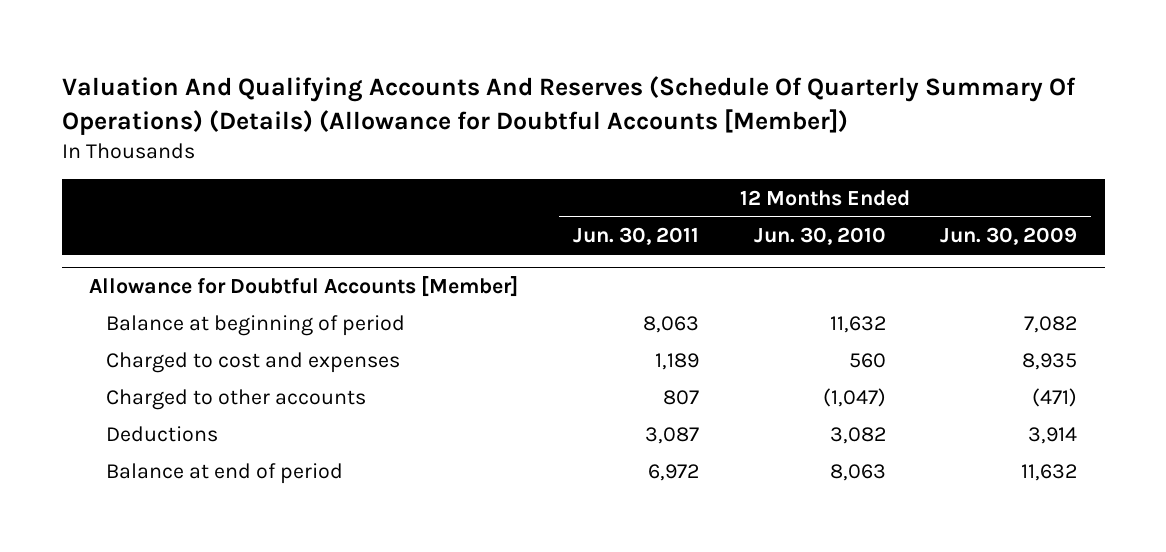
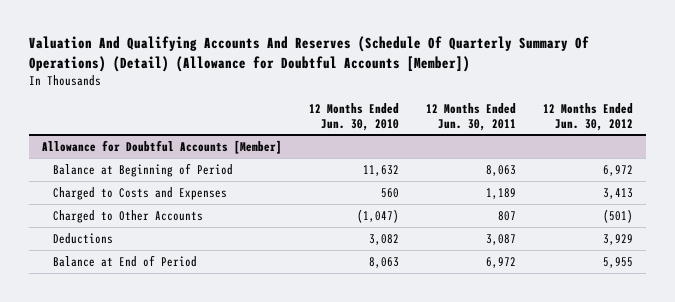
[61,76,1076,135] Valuation And Qualifying Accounts And Reserves (Schedule Of Quarterly Summary Of Operations) (Details) (Allowance for Doubtful Accounts [Member]) -> [28,36,589,72] Valuation And Qualifying Accounts And Reserves (Schedule Of Quarterly Summary Of Operations) (Detail) (Allowance for Doubtful Accounts [Member])
[940,227,1078,246] Jun. 30, 2009 -> none
none -> [542,102,633,131] 12 Months Ended Jun. 30, 2012
[105,315,405,337] Balance at beginning of period -> [52,162,233,177] Balance at Beginning of Period
[105,352,400,374] Charged to cost and expenses -> [52,186,227,200] Charged to Costs and Expenses
[105,389,366,411] Charged to other accounts -> [52,209,203,223] Charged to Other Accounts
[105,463,343,485] Balance at end of period -> [52,254,197,267] Balance at End of Period

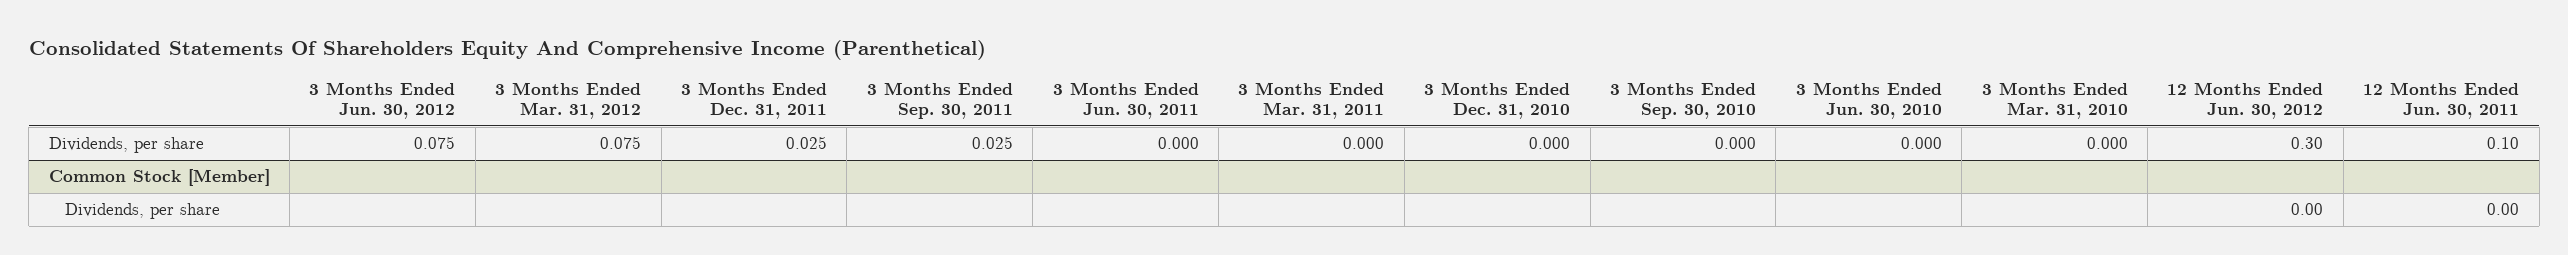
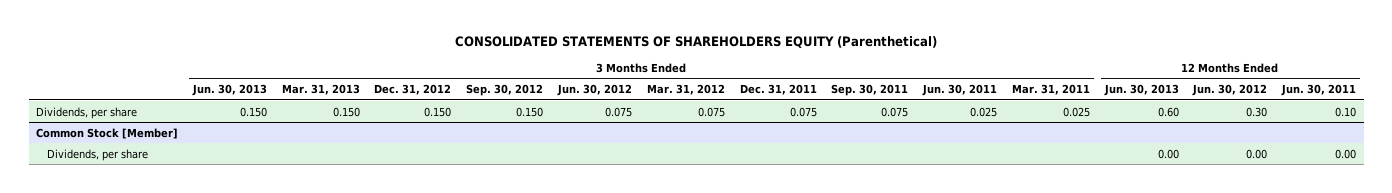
[28,40,986,61] Consolidated Statements Of Shareholders Equity And Comprehensive Income (Parenthetical) -> [455,36,938,49] CONSOLIDATED STATEMENTS OF SHAREHOLDERS EQUITY (Parenthetical)
[1424,81,1571,120] 3 Months Ended Dec. 31, 2010 -> none
[1609,81,1756,120] 3 Months Ended Sep. 30, 2010 -> none
[1795,81,1942,120] 3 Months Ended Jun. 30, 2010 -> none
[1981,81,2128,120] 3 Months Ended Mar. 31, 2010 -> none
none -> [191,84,267,97] Jun. 30, 2013
none -> [281,84,360,96] Mar. 31, 2013
none -> [374,84,452,96] Dec. 31, 2012
none -> [466,84,544,97] Sep. 30, 2012
none -> [1103,84,1179,97] Jun. 30, 2013
[785,136,827,150] 0.025 -> [789,106,817,117] 0.075
[971,136,1013,150] 0.025 -> [881,106,909,117] 0.075
[1157,137,1199,150] 0.000 -> [970,106,998,117] 0.025
[1343,137,1385,150] 0.000 -> [1062,106,1090,117] 0.025

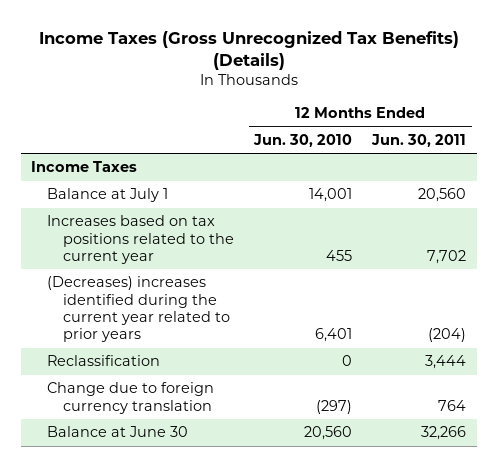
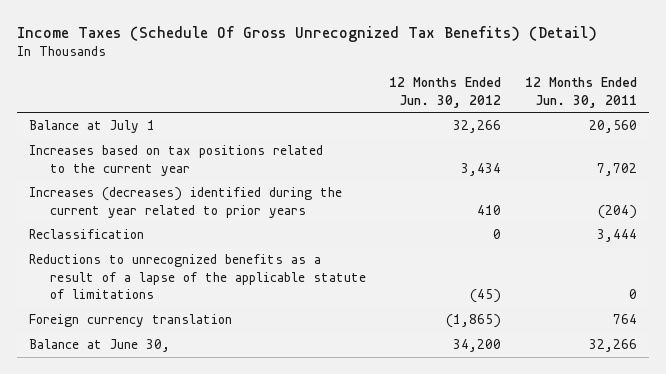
[38,30,459,70] Income Taxes (Gross Unrecognized Tax Benefits) (Details) -> [16,26,597,43] Income Taxes (Schedule Of Gross Unrecognized Tax Benefits) (Detail)
[253,133,353,147] Jun. 30, 2010 -> none
none -> [389,77,502,108] 12 Months Ended Jun. 30, 2012
[31,161,138,173] Income Taxes -> none
[47,276,230,343] (Decreases) increases identified during the current year related to prior years -> [28,187,342,218] Increases (decreases) identified during the current year related to prior years
none -> [28,254,366,300] Reductions to unrecognized benefits as a result of a lapse of the applicable statute of limitations
[47,382,215,414] Change due to foreign currency translation -> [28,314,232,328] Foreign currency translation
[47,426,189,438] Balance at June 30 -> [28,339,170,353] Balance at June 30,

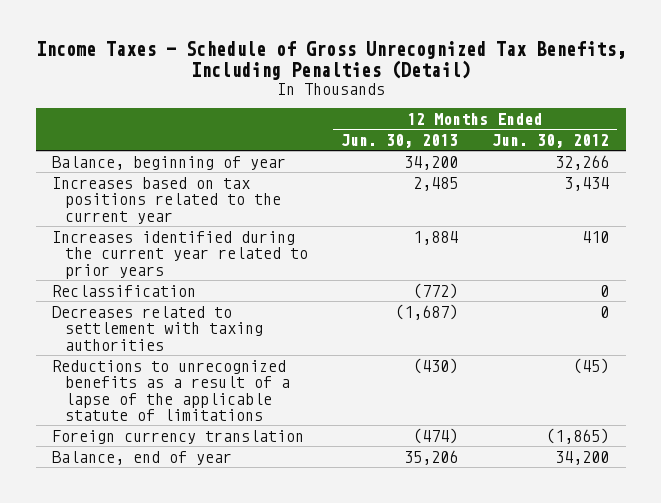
[16,26,597,43] Income Taxes (Schedule Of Gross Unrecognized Tax Benefits) (Detail) -> [35,41,626,80] Income Taxes - Schedule of Gross Unrecognized Tax Benefits, Including Penalties (Detail)
[524,77,637,108] 12 Months Ended Jun. 30, 2011 -> none
none -> [341,133,459,148] Jun. 30, 2013
[28,120,155,134] Balance at July 1 -> [52,155,287,170] Balance, beginning of year
[28,187,342,218] Increases (decreases) identified during the current year related to prior years -> [52,230,308,279] Increases identified during the current year related to prior years
none -> [52,305,263,351] Decreases related to settlement with taxing authorities
[28,339,170,353] Balance at June 30, -> [52,450,233,465] Balance, end of year

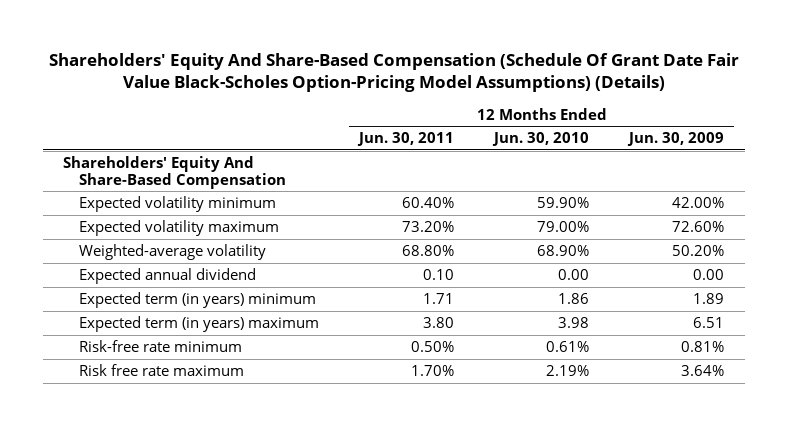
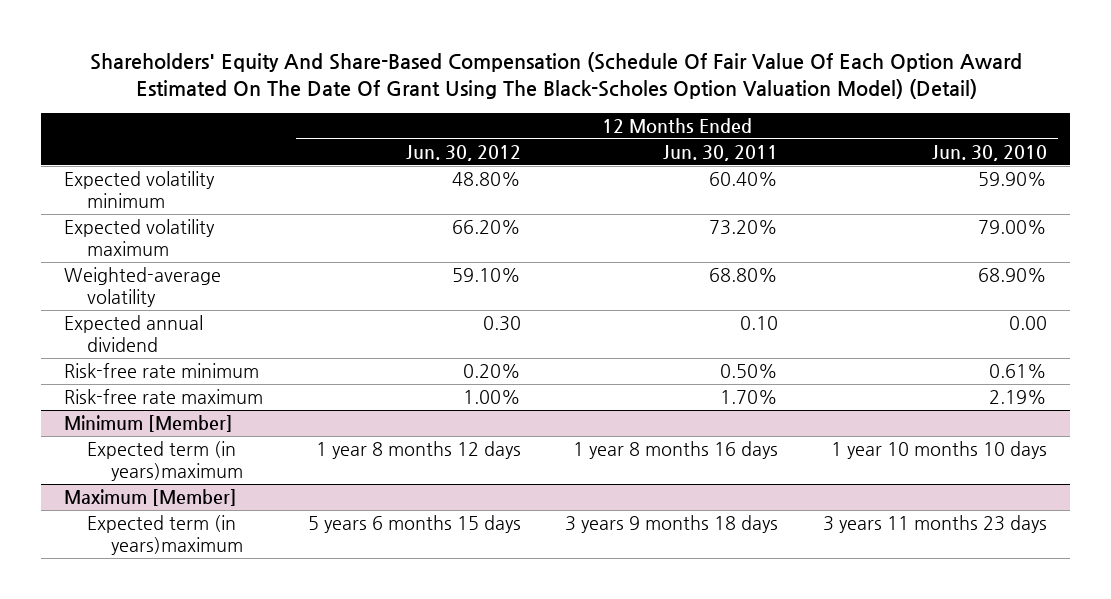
[48,52,739,93] Shareholders' Equity And Share-Based Compensation (Schedule Of Grant Date Fair Value Black-Scholes Option-Pricing Model Assumptions) (Details) -> [89,52,1022,100] Shareholders' Equity And Share-Based Compensation (Schedule Of Fair Value Of Each Option Award Estimated On The Date Of Grant Using The Black-Scholes Option Valuation Model) (Detail)
[627,132,725,147] Jun. 30, 2009 -> none
none -> [405,144,521,161] Jun. 30, 2012
[63,155,286,189] Shareholders' Equity And Share-Based Compensation -> none
[78,291,316,308] Expected term (in years) minimum -> none
[78,315,319,332] Expected term (in years) maximum -> none
[78,363,244,376] Risk free rate maximum -> [63,389,263,405] Risk-free rate maximum
none -> [63,415,233,433] Minimum [Member]
none -> [87,441,243,481] Expected term (in years)maximum
none -> [63,489,237,507] Maximum [Member]
none -> [87,515,243,555] Expected term (in years)maximum

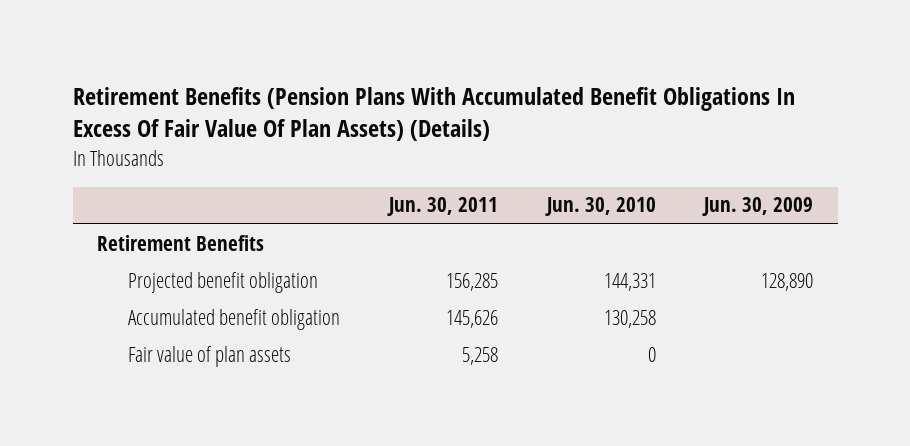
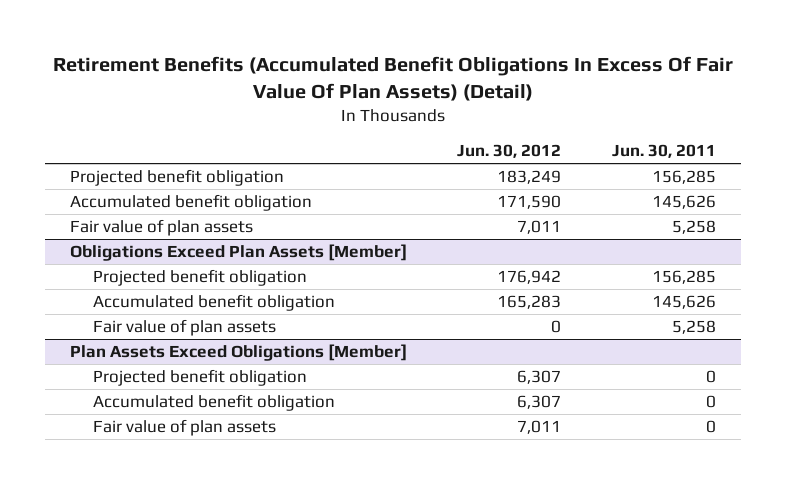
[72,87,795,142] Retirement Benefits (Pension Plans With Accumulated Benefit Obligations In Excess Of Fair Value Of Plan Assets) (Details) -> [52,56,733,102] Retirement Benefits (Accumulated Benefit Obligations In Excess Of Fair Value Of Plan Assets) (Detail)
[544,197,656,217] Jun. 30, 2010 -> none
[702,197,814,217] Jun. 30, 2009 -> none
none -> [457,144,562,159] Jun. 30, 2012
[96,234,264,251] Retirement Benefits -> none
none -> [69,243,407,261] Obligations Exceed Plan Assets [Member]
none -> [92,268,307,286] Projected benefit obligation
none -> [92,293,335,311] Accumulated benefit obligation
none -> [92,318,276,336] Fair value of plan assets
none -> [69,343,407,361] Plan Assets Exceed Obligations [Member]
none -> [92,368,307,386] Projected benefit obligation
none -> [92,393,335,411] Accumulated benefit obligation
none -> [92,418,276,436] Fair value of plan assets

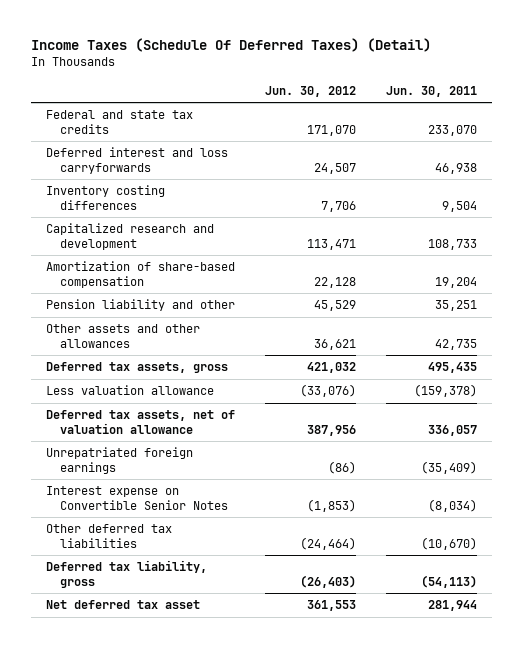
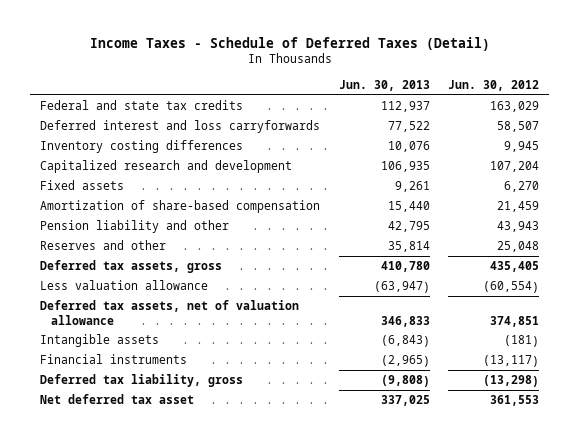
[31,37,432,52] Income Taxes (Schedule Of Deferred Taxes) (Detail) -> [89,37,490,52] Income Taxes - Schedule of Deferred Taxes (Detail)
[385,85,477,97] Jun. 30, 2011 -> none
none -> [338,79,430,91] Jun. 30, 2013
[46,324,201,348] Other assets and other allowances -> none
[46,447,194,474] Unrepatriated foreign earnings -> none
[46,486,229,510] Interest expense on Convertible Senior Notes -> none
[46,524,173,548] Other deferred tax liabilities -> none
[307,124,357,136] 171,070 -> [490,100,540,112] 163,029
[314,162,357,174] 24,507 -> [497,120,540,132] 58,507
[321,200,357,212] 7,706 -> [504,140,540,152] 9,945
[307,238,357,250] 113,471 -> [490,160,540,172] 107,204
none -> [39,179,124,190] Fixed assets
[314,276,357,288] 22,128 -> [497,200,540,212] 21,459
[314,300,357,312] 45,529 -> [497,220,540,232] 43,943
none -> [39,239,166,250] Reserves and other
[307,362,357,374] 421,032 -> [490,260,540,272] 435,405
[300,384,357,398] (33,076) -> [483,280,540,293] (60,554)
[307,424,357,436] 387,956 -> [490,315,540,327] 374,851
none -> [39,333,159,347] Intangible assets
none -> [39,353,187,364] Financial instruments
[300,574,357,588] (26,403) -> [483,374,540,387] (13,298)

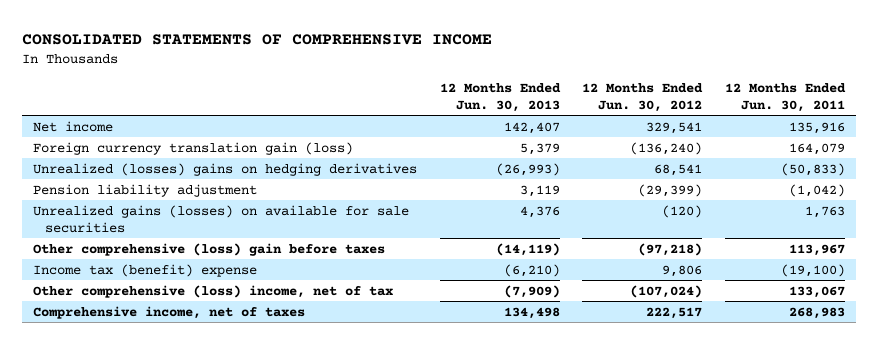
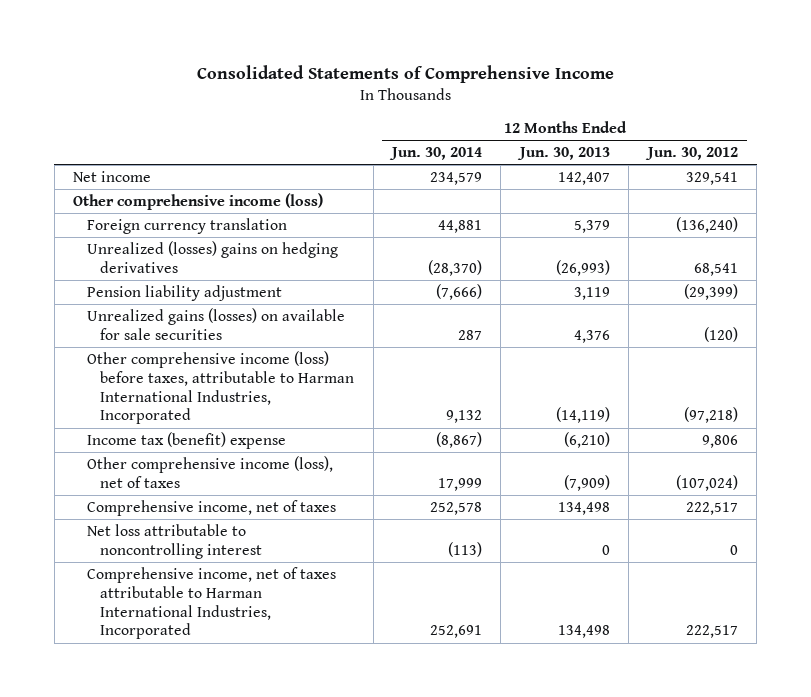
[21,33,492,45] CONSOLIDATED STATEMENTS OF COMPREHENSIVE INCOME -> [196,64,614,83] Consolidated Statements of Comprehensive Income
[724,82,846,112] 12 Months Ended Jun. 30, 2011 -> none
none -> [388,147,482,161] Jun. 30, 2014
none -> [73,193,324,211] Other comprehensive income (loss)
[33,141,354,155] Foreign currency translation gain (loss) -> [86,218,287,235] Foreign currency translation
[33,242,386,256] Other comprehensive (loss) gain before taxes -> [86,351,355,425] Other comprehensive income (loss) before taxes, attributable to Harman International Industries, Incorporated
[33,284,394,298] Other comprehensive (loss) income, net of tax -> [86,456,333,488] Other comprehensive income (loss), net of taxes
none -> [86,524,263,559] Net loss attributable to noncontrolling interest
none -> [86,567,336,640] Comprehensive income, net of taxes attributable to Harman International Industries, Incorporated

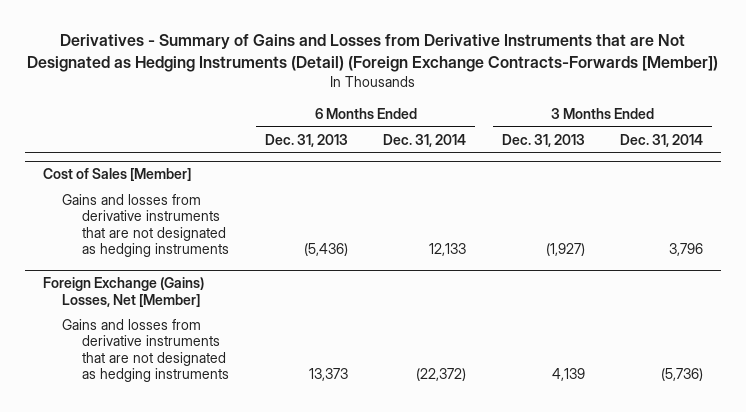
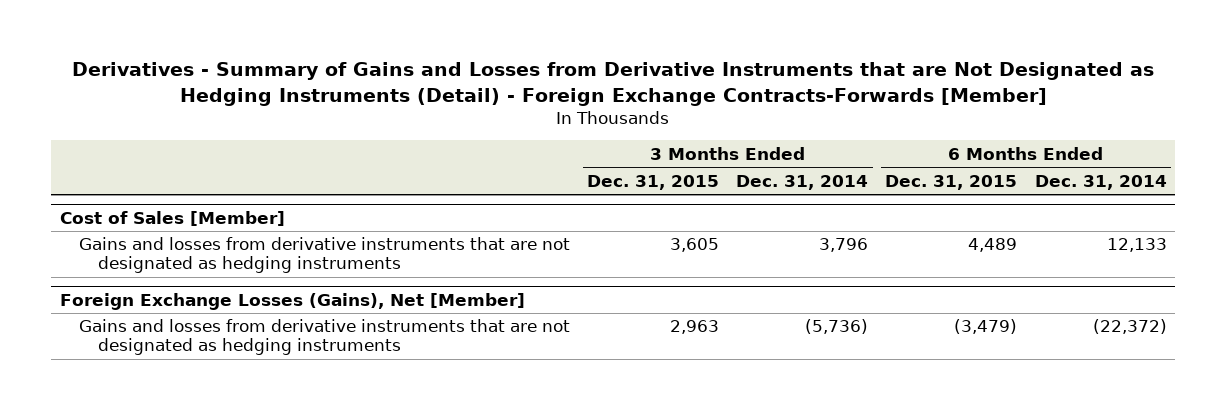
[27,34,719,73] Derivatives - Summary of Gains and Losses from Derivative Instruments that are Not Designated as Hedging Instruments (Detail) (Foreign Exchange Contracts-Forwards [Member]) -> [72,62,1155,106] Derivatives - Summary of Gains and Losses from Derivative Instruments that are Not Designated as Hedging Instruments (Detail) - Foreign Exchange Contracts-Forwards [Member]
[264,133,348,147] Dec. 31, 2013 -> none
[501,133,585,147] Dec. 31, 2013 -> none
none -> [586,174,719,190] Dec. 31, 2015
none -> [885,174,1018,190] Dec. 31, 2015
[42,277,204,307] Foreign Exchange (Gains) Losses, Net [Member] -> [59,292,525,310] Foreign Exchange Losses (Gains), Net [Member]

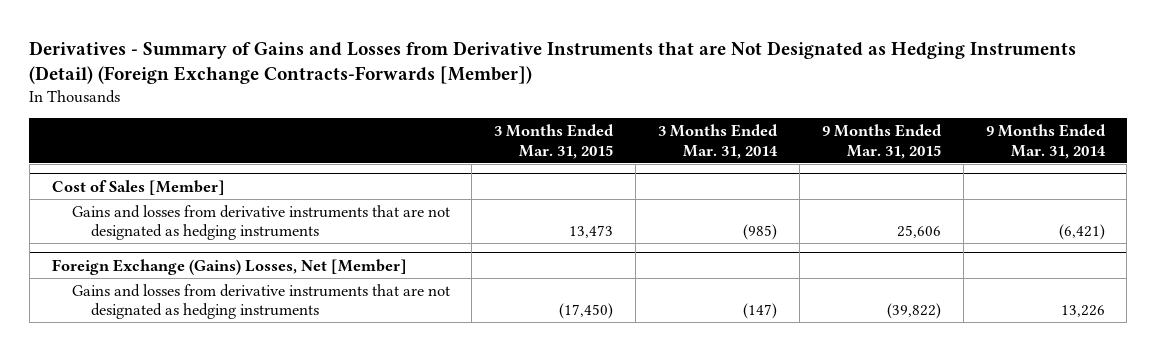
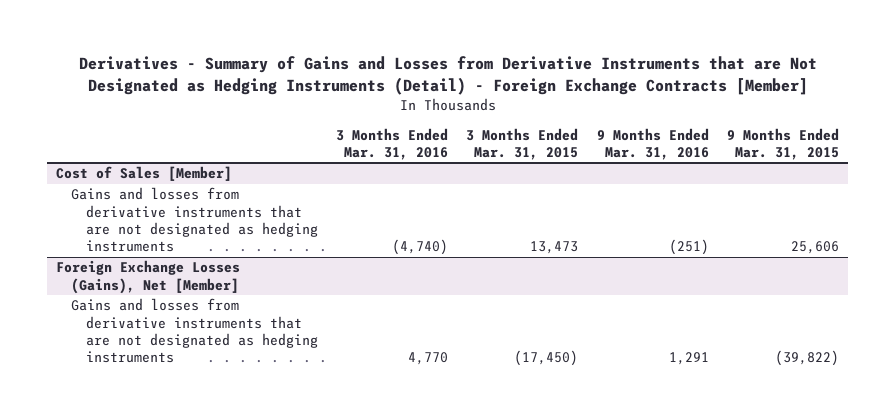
[29,40,1077,85] Derivatives - Summary of Gains and Losses from Derivative Instruments that are Not Designated as Hedging Instruments (Detail) (Foreign Exchange Contracts-Forwards [Member]) -> [78,56,817,95] Derivatives - Summary of Gains and Losses from Derivative Instruments that are Not Designated as Hedging Instruments (Detail) - Foreign Exchange Contracts [Member]
[658,124,779,159] 3 Months Ended Mar. 31, 2014 -> none
[985,124,1106,159] 9 Months Ended Mar. 31, 2014 -> none
none -> [335,127,448,160] 3 Months Ended Mar. 31, 2016
none -> [596,127,709,160] 9 Months Ended Mar. 31, 2016
[51,258,407,275] Foreign Exchange (Gains) Losses, Net [Member] -> [56,260,241,294] Foreign Exchange Losses (Gains), Net [Member]

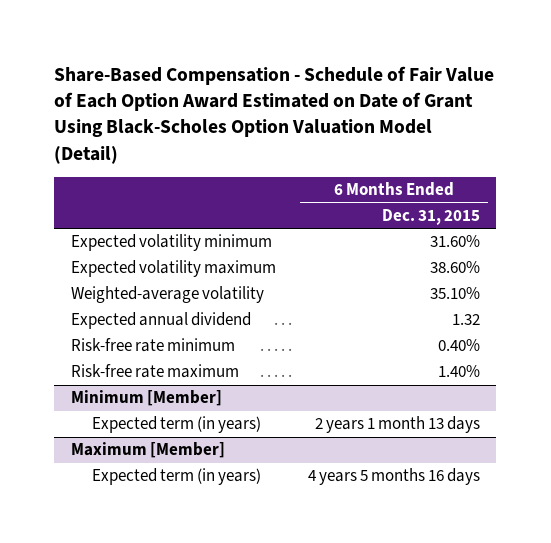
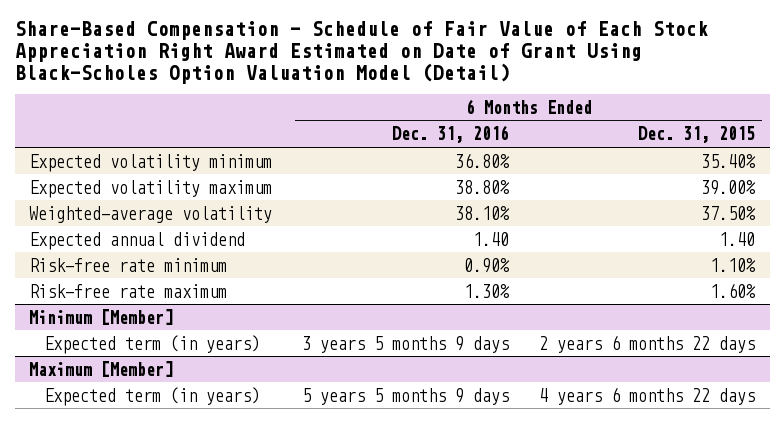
[54,65,495,164] Share-Based Compensation - Schedule of Fair Value of Each Option Award Estimated on Date of Grant Using Black-Scholes Option Valuation Model (Detail) -> [14,21,708,85] Share-Based Compensation - Schedule of Fair Value of Each Stock Appreciation Right Award Estimated on Date of Grant Using Black-Scholes Option Valuation Model (Detail)
none -> [392,125,510,144] Dec. 31, 2016
[429,235,480,248] 31.60% -> [700,153,756,168] 35.40%
[429,261,480,274] 38.60% -> [700,179,756,195] 39.00%
[429,287,480,300] 35.10% -> [700,205,756,220] 37.50%
[451,314,480,326] 1.32 -> [718,231,755,246] 1.40
[437,339,480,352] 0.40% -> [709,257,756,272] 1.10%
[437,365,480,378] 1.40% -> [709,282,756,298] 1.60%
[314,416,480,434] 2 years 1 month 13 days -> [538,334,755,353] 2 years 6 months 22 days
[307,468,480,486] 4 years 5 months 16 days -> [538,386,755,405] 4 years 6 months 22 days

